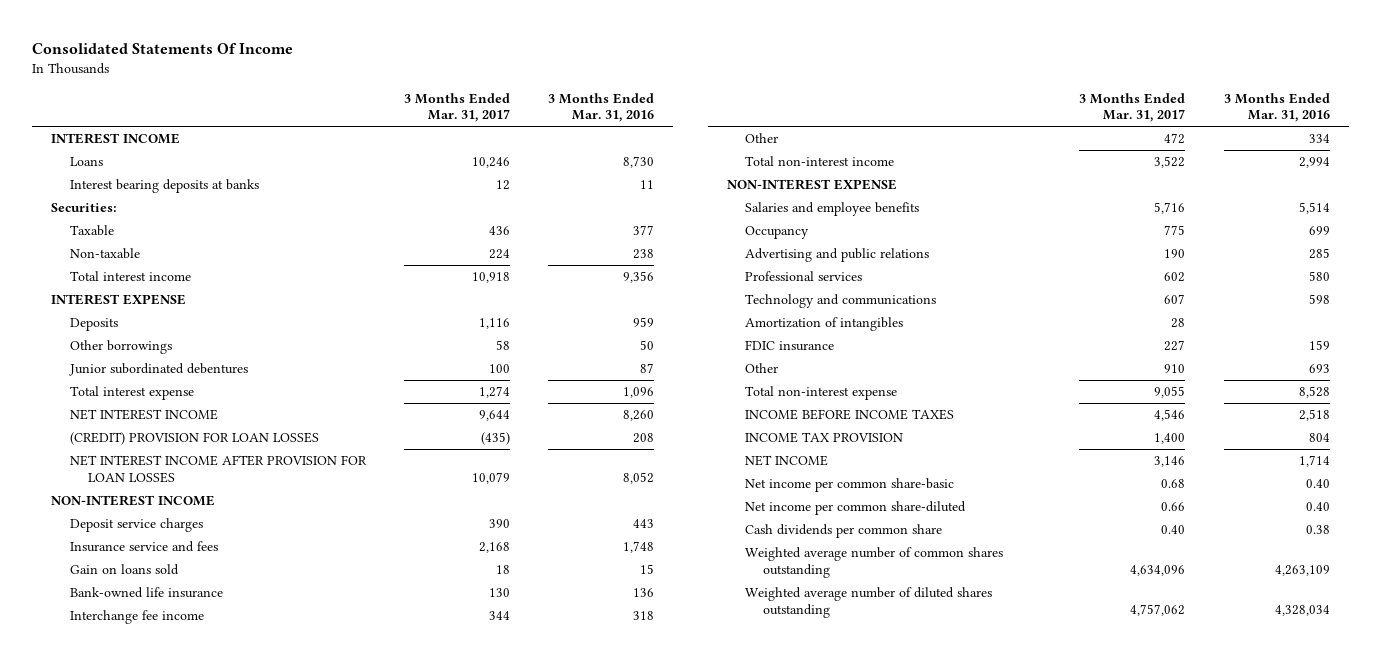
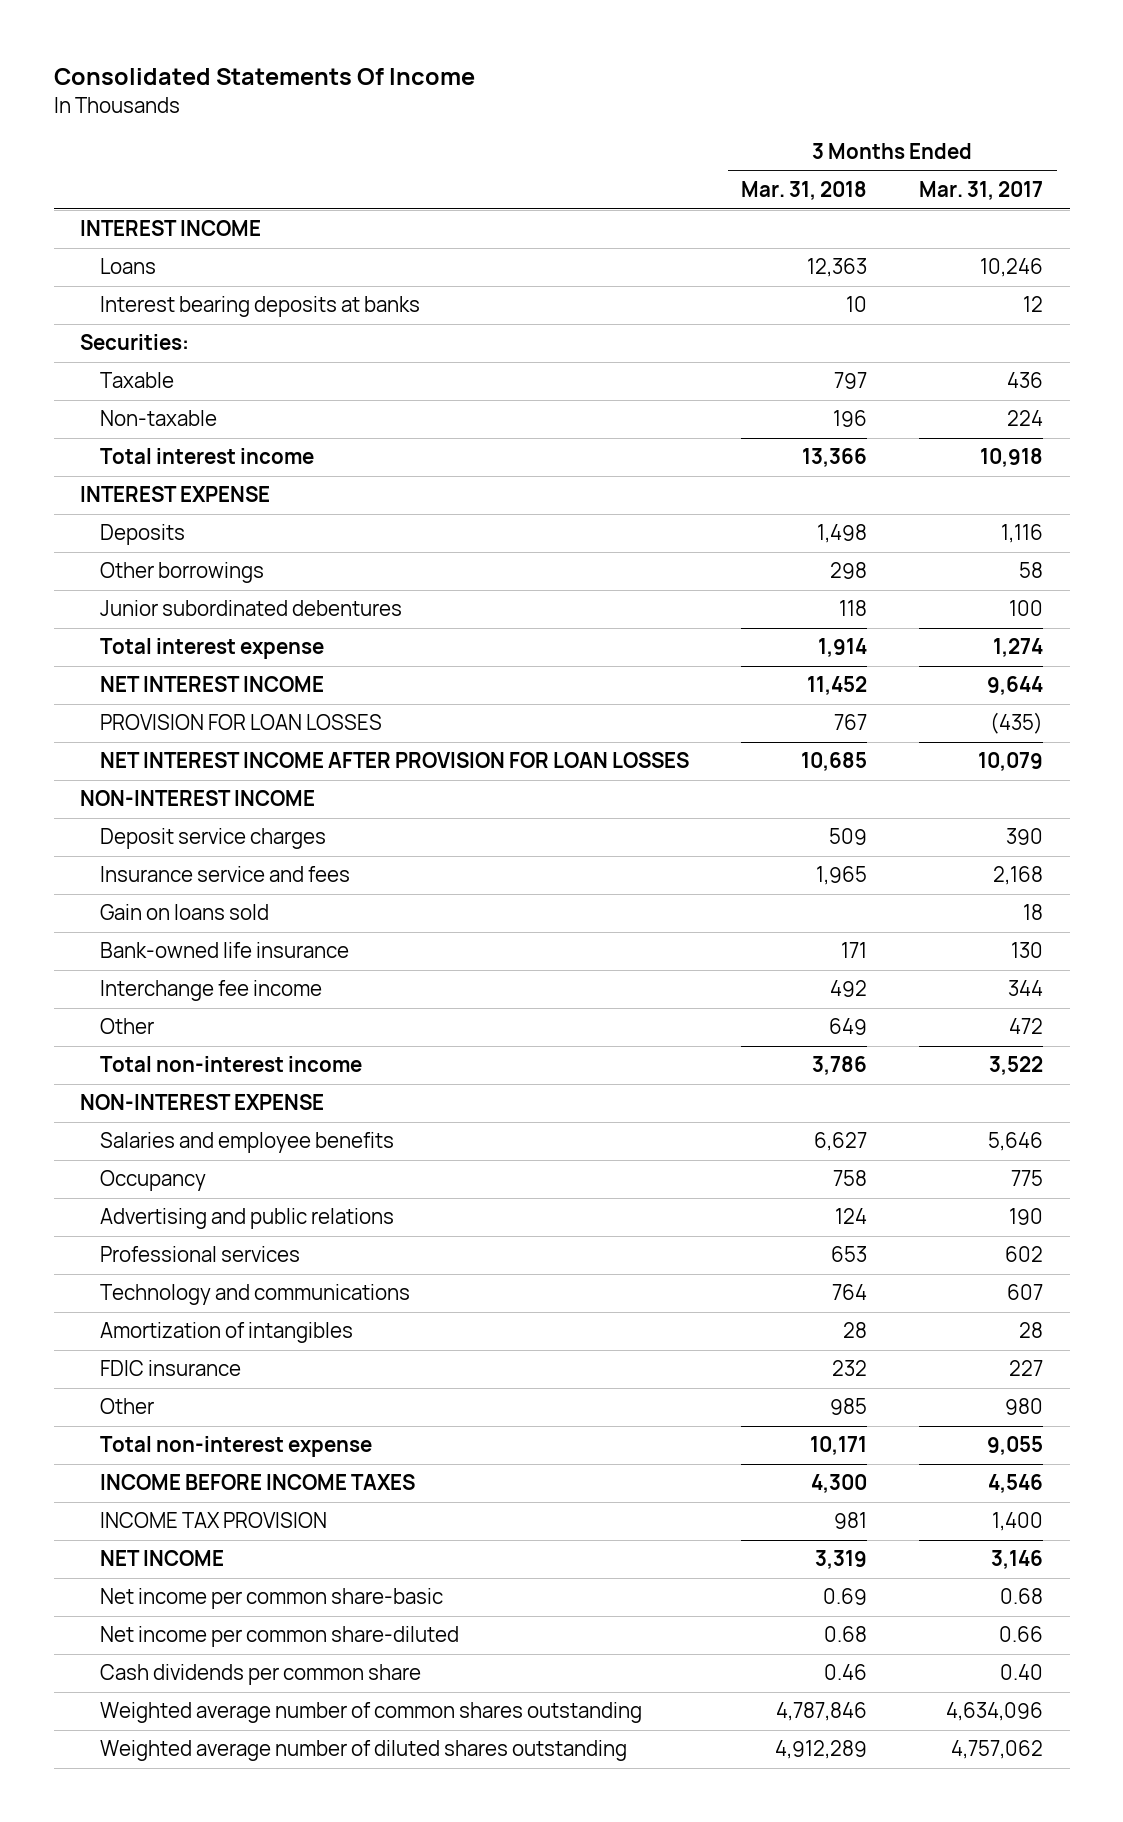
[547,92,654,123] 3 Months Ended Mar. 31, 2016 -> none
none -> [741,181,868,201] Mar. 31, 2018
[69,432,319,446] (CREDIT) PROVISION FOR LOAN LOSSES -> [99,714,382,731] PROVISION FOR LOAN LOSSES
[1154,202,1186,215] 5,716 -> [988,1132,1044,1152] 5,646
[1164,364,1186,374] 910 -> [1005,1398,1044,1416] 980

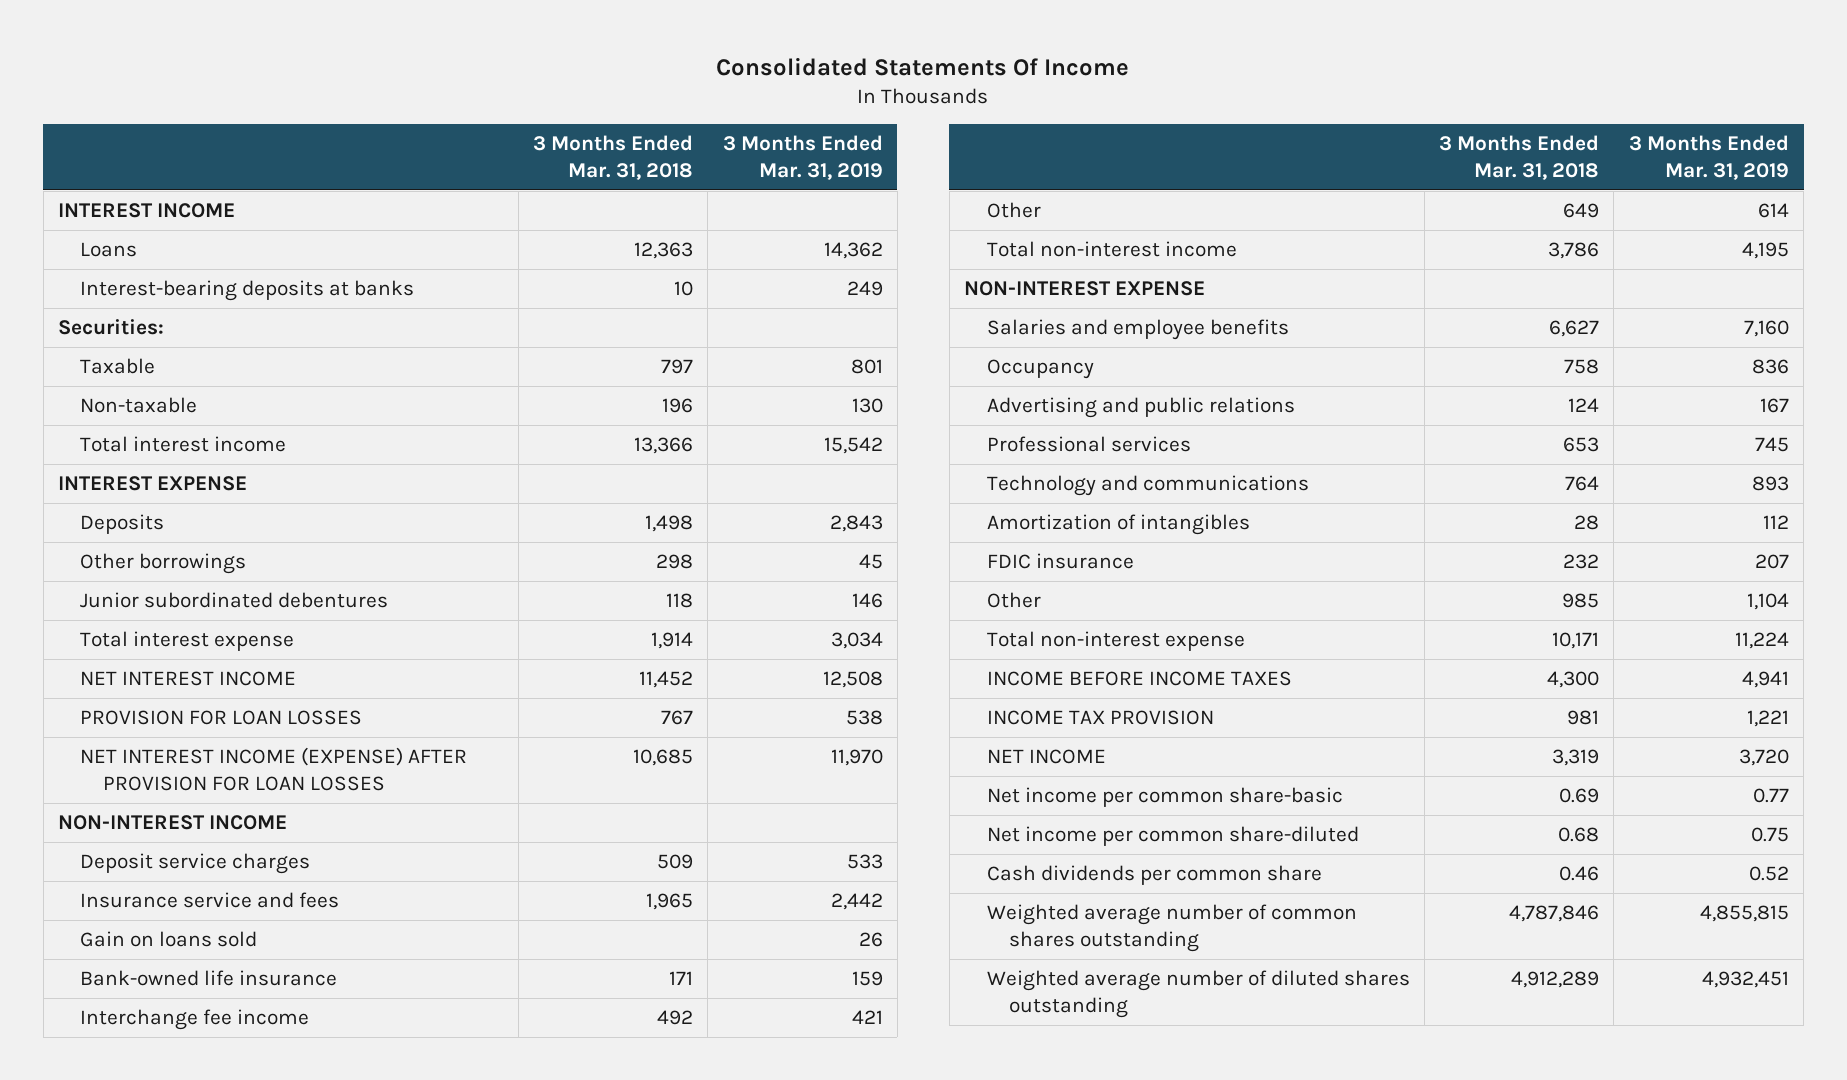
[919,181,1044,201] Mar. 31, 2017 -> none
none -> [722,135,883,180] 3 Months Ended Mar. 31, 2019
[99,296,420,318] Interest bearing deposits at banks -> [80,280,415,302] Interest-bearing deposits at banks
[99,752,689,769] NET INTEREST INCOME AFTER PROVISION FOR LOAN LOSSES -> [80,747,468,791] NET INTEREST INCOME (EXPENSE) AFTER PROVISION FOR LOAN LOSSES

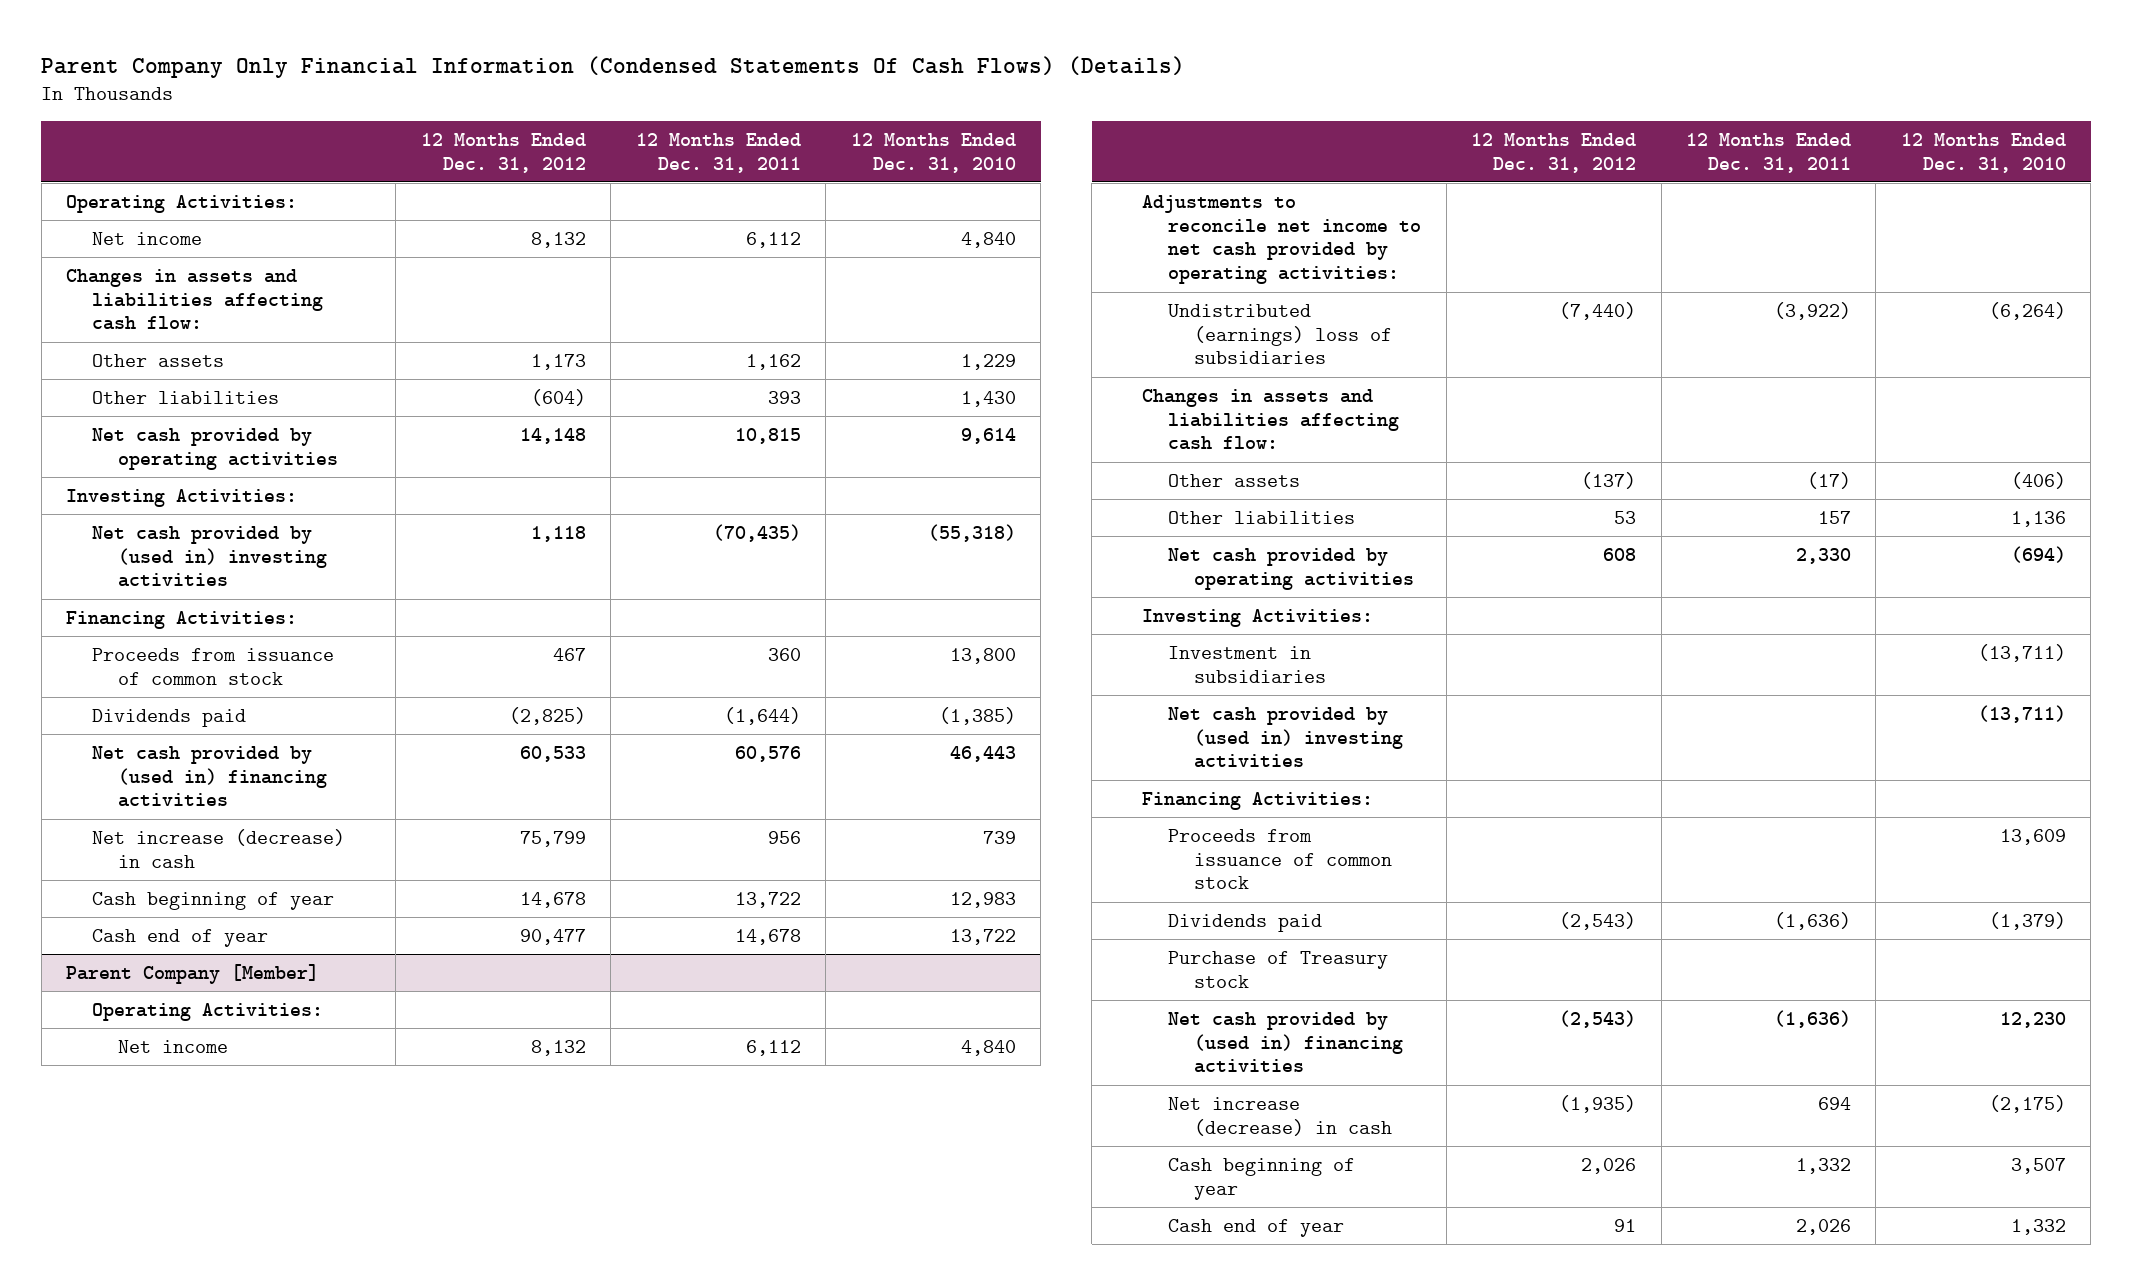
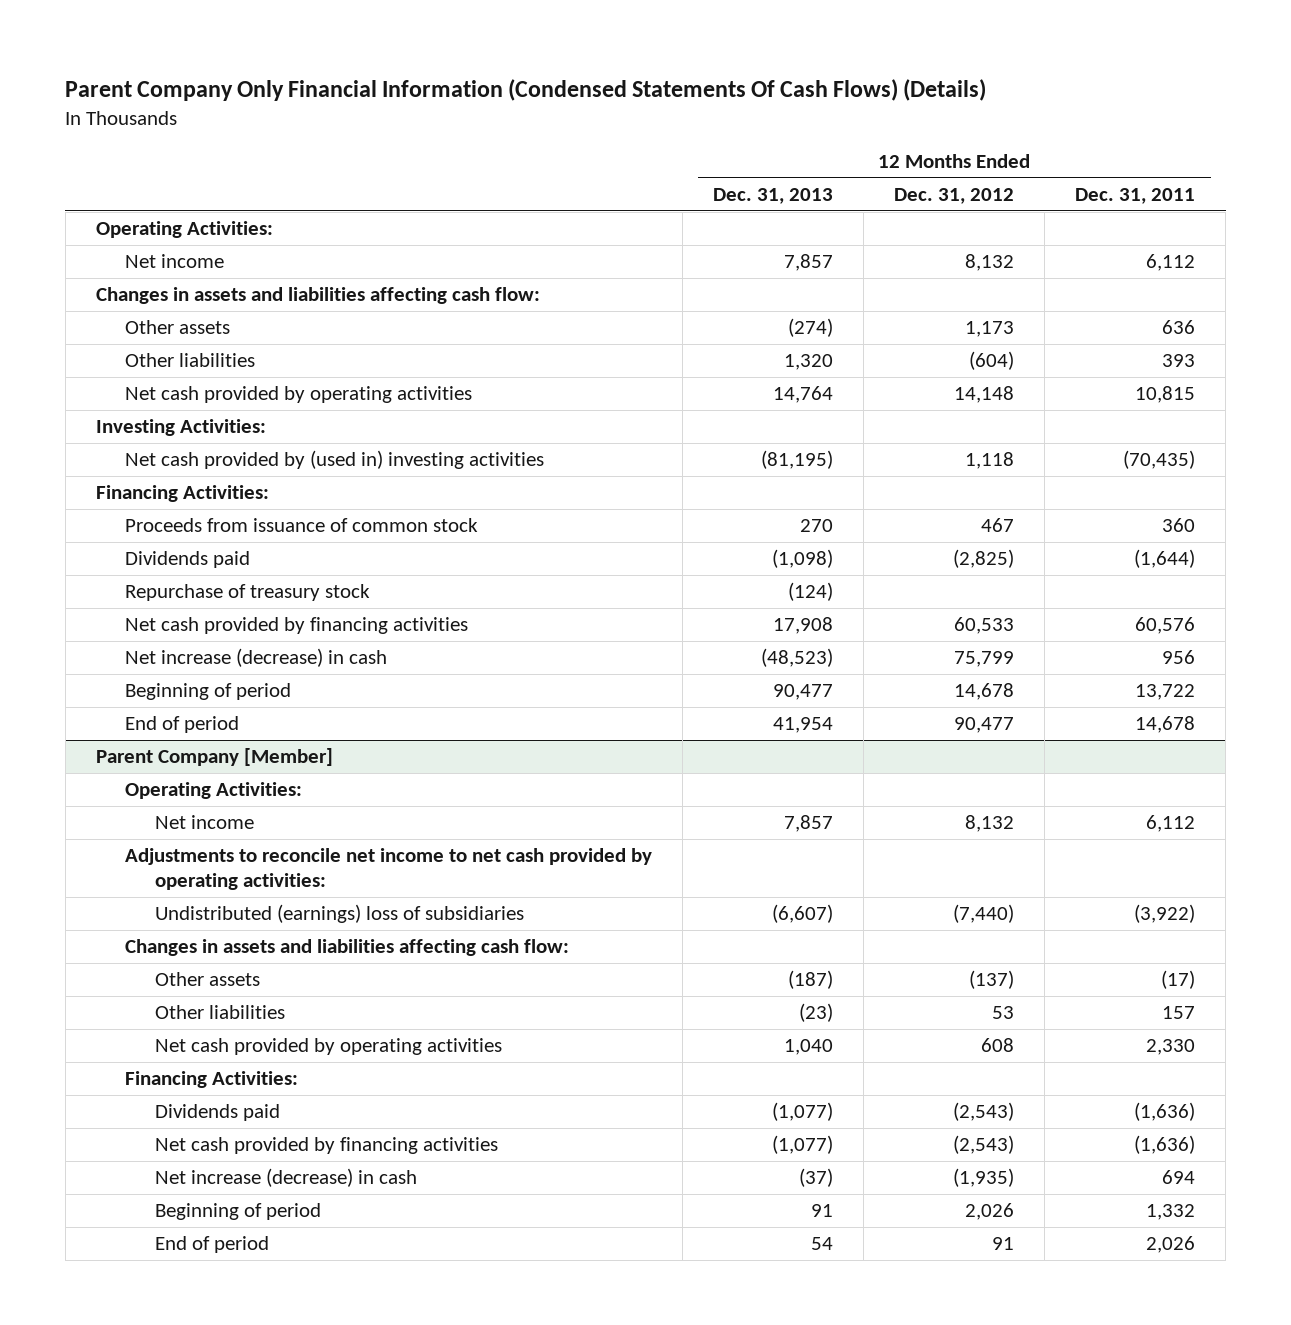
[850,132,1016,173] 12 Months Ended Dec. 31, 2010 -> none
none -> [713,187,834,204] Dec. 31, 2013
[745,353,801,370] 1,162 -> [1162,320,1196,335] 636
none -> [125,584,371,602] Repurchase of treasury stock
[92,745,327,808] Net cash provided by (used in) financing activities -> [125,617,469,635] Net cash provided by financing activities
[92,891,335,910] Cash beginning of year -> [125,683,292,701] Beginning of period
[92,928,269,947] Cash end of year -> [125,716,240,734] End of period
[1142,608,1374,627] Investing Activities: -> none
[1168,645,1326,683] Investment in subsidiaries -> none
[1168,706,1403,769] Net cash provided by (used in) investing activities -> none
[1168,828,1392,890] Proceeds from issuance of common stock -> none
[1168,950,1389,988] Purchase of Treasury stock -> none
[1168,1011,1403,1074] Net cash provided by (used in) financing activities -> [154,1137,498,1155] Net cash provided by financing activities
[1168,1157,1356,1200] Cash beginning of year -> [154,1203,321,1221] Beginning of period
[1168,1218,1345,1237] Cash end of year -> [154,1236,269,1254] End of period

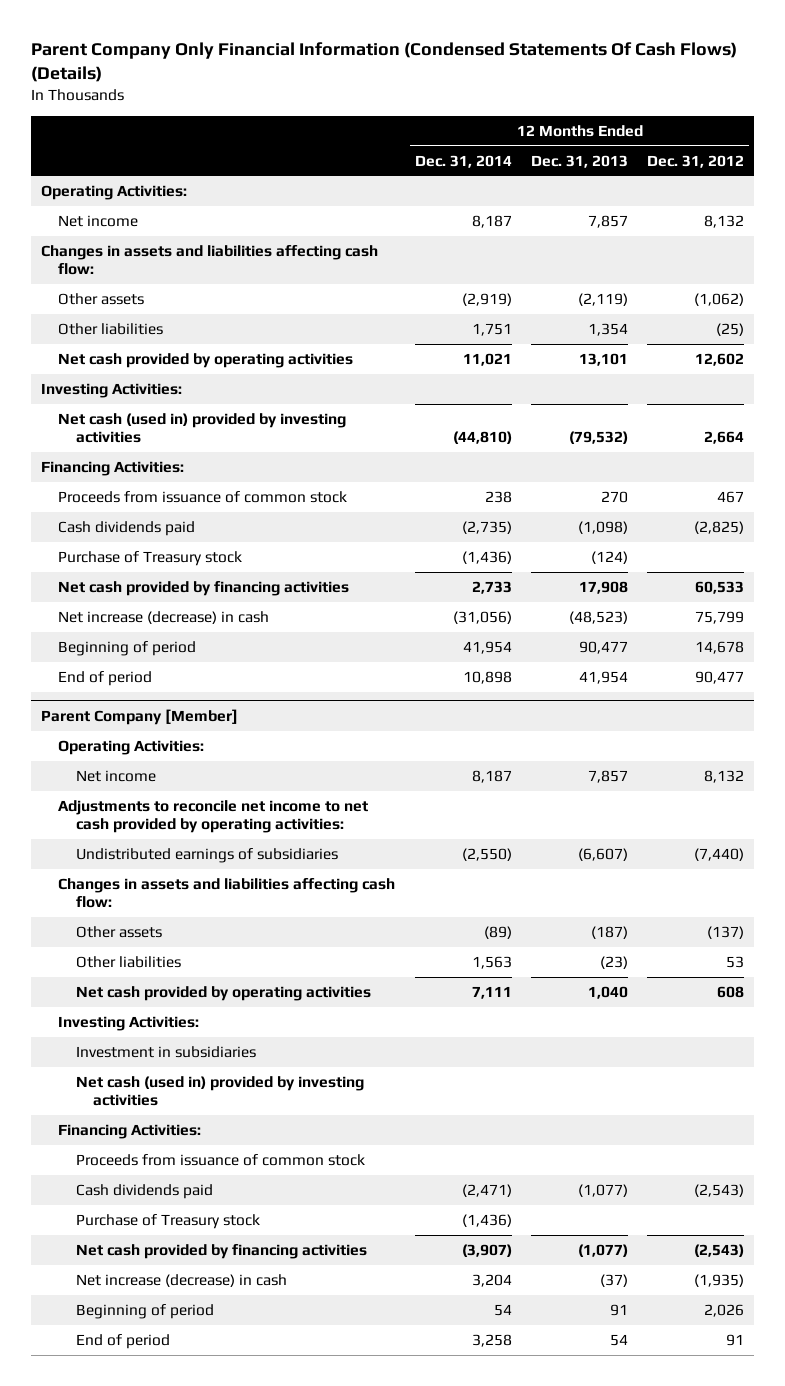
[1075,187,1196,204] Dec. 31, 2011 -> none
none -> [414,154,512,168] Dec. 31, 2014
[788,318,834,338] (274) -> [578,292,629,306] (2,119)
[965,321,1015,338] 1,173 -> [694,292,745,306] (1,062)
[784,354,834,371] 1,320 -> [588,322,629,336] 1,354
[969,351,1015,371] (604) -> [716,322,745,336] (25)
[773,386,834,404] 14,764 -> [579,352,629,366] 13,101
[954,386,1015,404] 14,148 -> [695,352,745,366] 12,602
[125,450,545,470] Net cash provided by (used in) investing activities -> [58,412,347,443] Net cash (used in) provided by investing activities
[761,450,834,470] (81,195) -> [569,430,629,444] (79,532)
[965,452,1015,470] 1,118 -> [704,430,745,444] 2,664
[125,551,251,569] Dividends paid -> [58,520,196,536] Cash dividends paid
[125,584,371,602] Repurchase of treasury stock -> [58,550,243,566] Purchase of Treasury stock
[154,904,524,924] Undistributed (earnings) loss of subsidiaries -> [75,847,338,863] Undistributed earnings of subsidiaries
none -> [58,1015,200,1031] Investing Activities:
none -> [75,1045,256,1058] Investment in subsidiaries
none -> [75,1075,364,1106] Net cash (used in) provided by investing activities
none -> [75,1153,365,1166] Proceeds from issuance of common stock
[154,1104,280,1122] Dividends paid -> [75,1183,213,1199] Cash dividends paid
none -> [75,1213,260,1229] Purchase of Treasury stock

